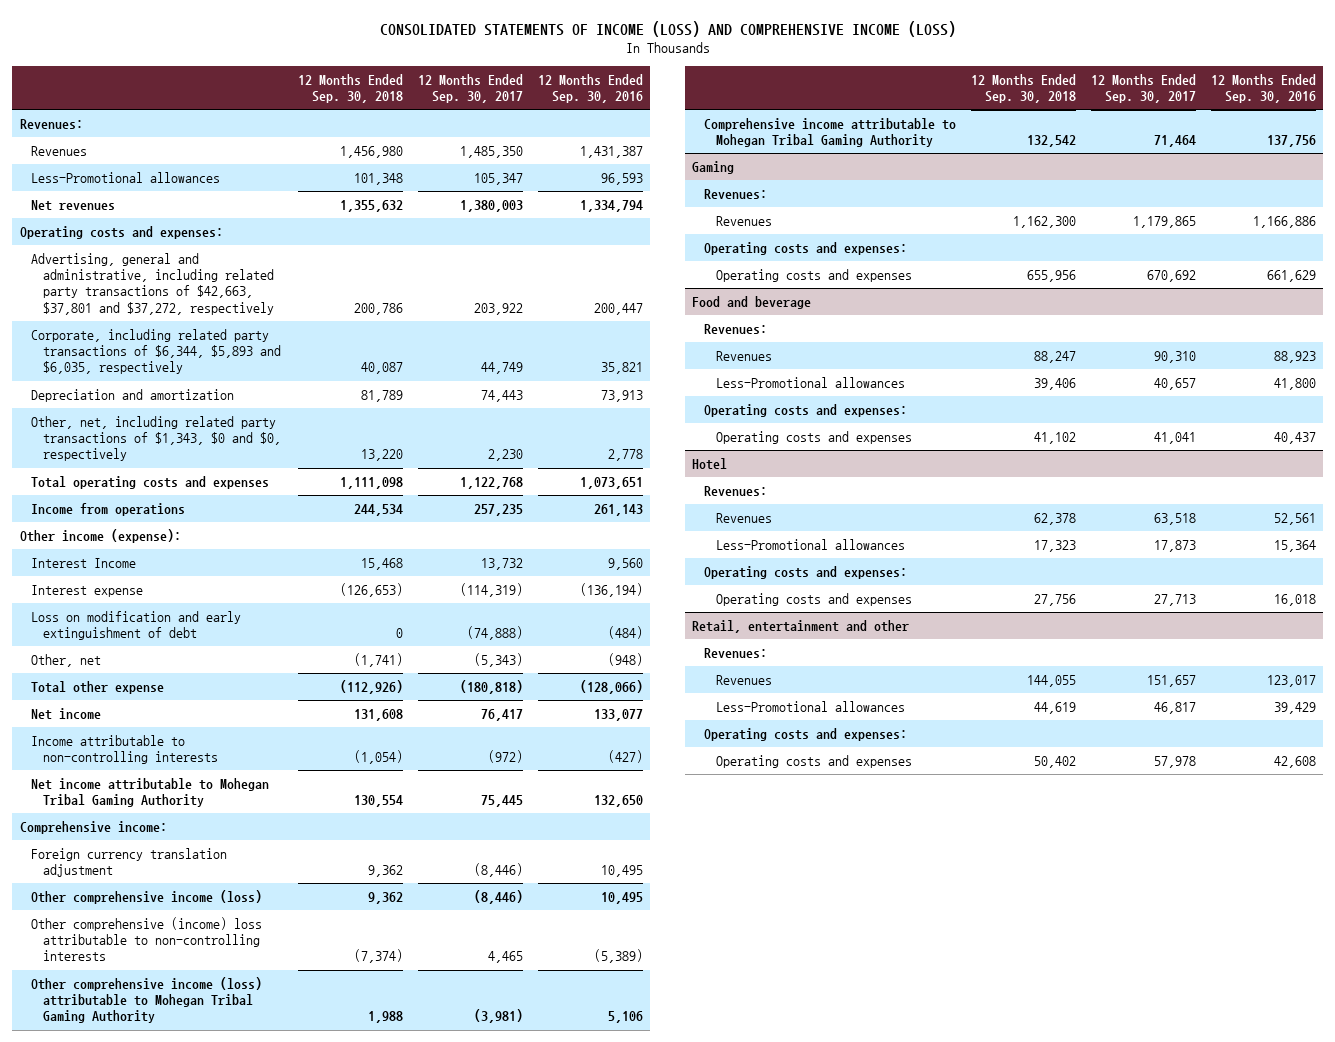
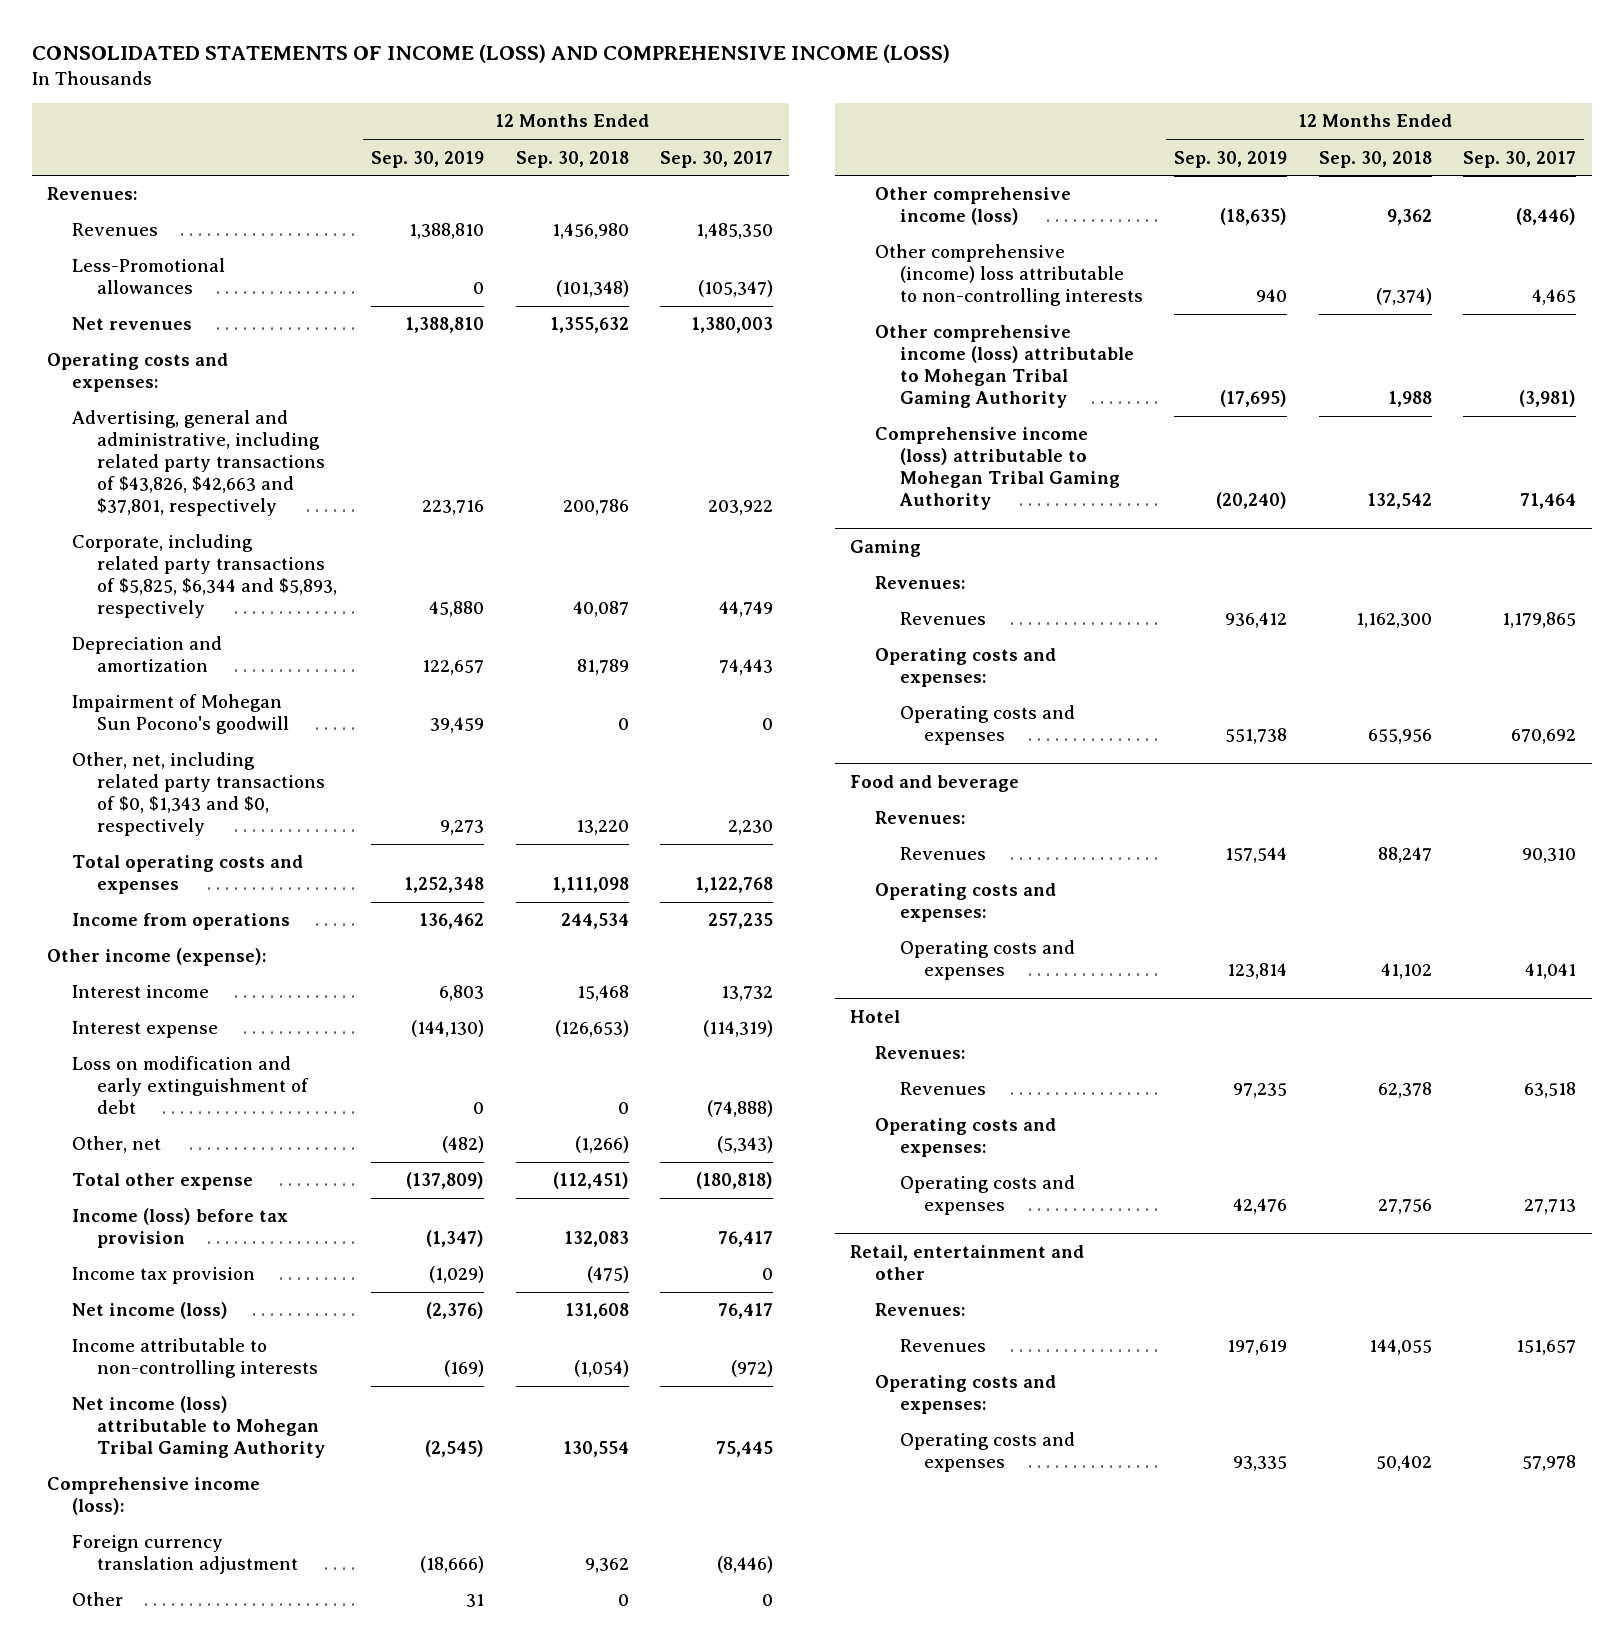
[538,73,644,104] 12 Months Ended Sep. 30, 2016 -> none
none -> [371,150,485,168] Sep. 30, 2019
[354,172,404,185] 101,348 -> [555,280,629,298] (101,348)
[474,172,524,185] 105,347 -> [698,280,774,298] (105,347)
[31,252,274,315] Advertising, general and administrative, including related party transactions of $42,663, $37,801 and $37,272, respectively -> [72,410,325,516] Advertising, general and administrative, including related party transactions of $43,826, $42,663 and $37,801, respectively
[31,328,281,375] Corporate, including related party transactions of $6,344, $5,893 and $6,035, respectively -> [72,534,337,619] Corporate, including related party transactions of $5,825, $6,344 and $5,893, respectively
none -> [72,694,289,735] Impairment of Mohegan Sun Pocono's goodwill
[31,415,281,462] Other, net, including related party transactions of $1,343, $0 and $0, respectively -> [72,752,325,837] Other, net, including related party transactions of $0, $1,343 and $0, respectively
[31,557,137,568] Interest Income -> [72,985,210,999] Interest income
[354,652,404,667] (1,741) -> [574,1136,629,1154] (1,266)
[340,679,404,694] (112,926) -> [552,1172,629,1190] (112,451)
none -> [72,1208,289,1249] Income (loss) before tax provision
none -> [72,1267,256,1285] Income tax provision
[31,707,102,720] Net income -> [72,1302,229,1320] Net income (loss)
[31,777,270,808] Net income attributable to Mohegan Tribal Gaming Authority -> [72,1396,325,1459] Net income (loss) attributable to Mohegan Tribal Gaming Authority
[19,820,167,834] Comprehensive income: -> [47,1477,261,1516] Comprehensive income (loss):
none -> [72,1592,124,1607] Other
[703,117,956,148] Comprehensive income attributable to Mohegan Tribal Gaming Authority -> [875,427,1120,511] Comprehensive income (loss) attributable to Mohegan Tribal Gaming Authority
[715,376,905,388] Less-Promotional allowances -> none
[715,538,905,550] Less-Promotional allowances -> none
[715,700,905,712] Less-Promotional allowances -> none

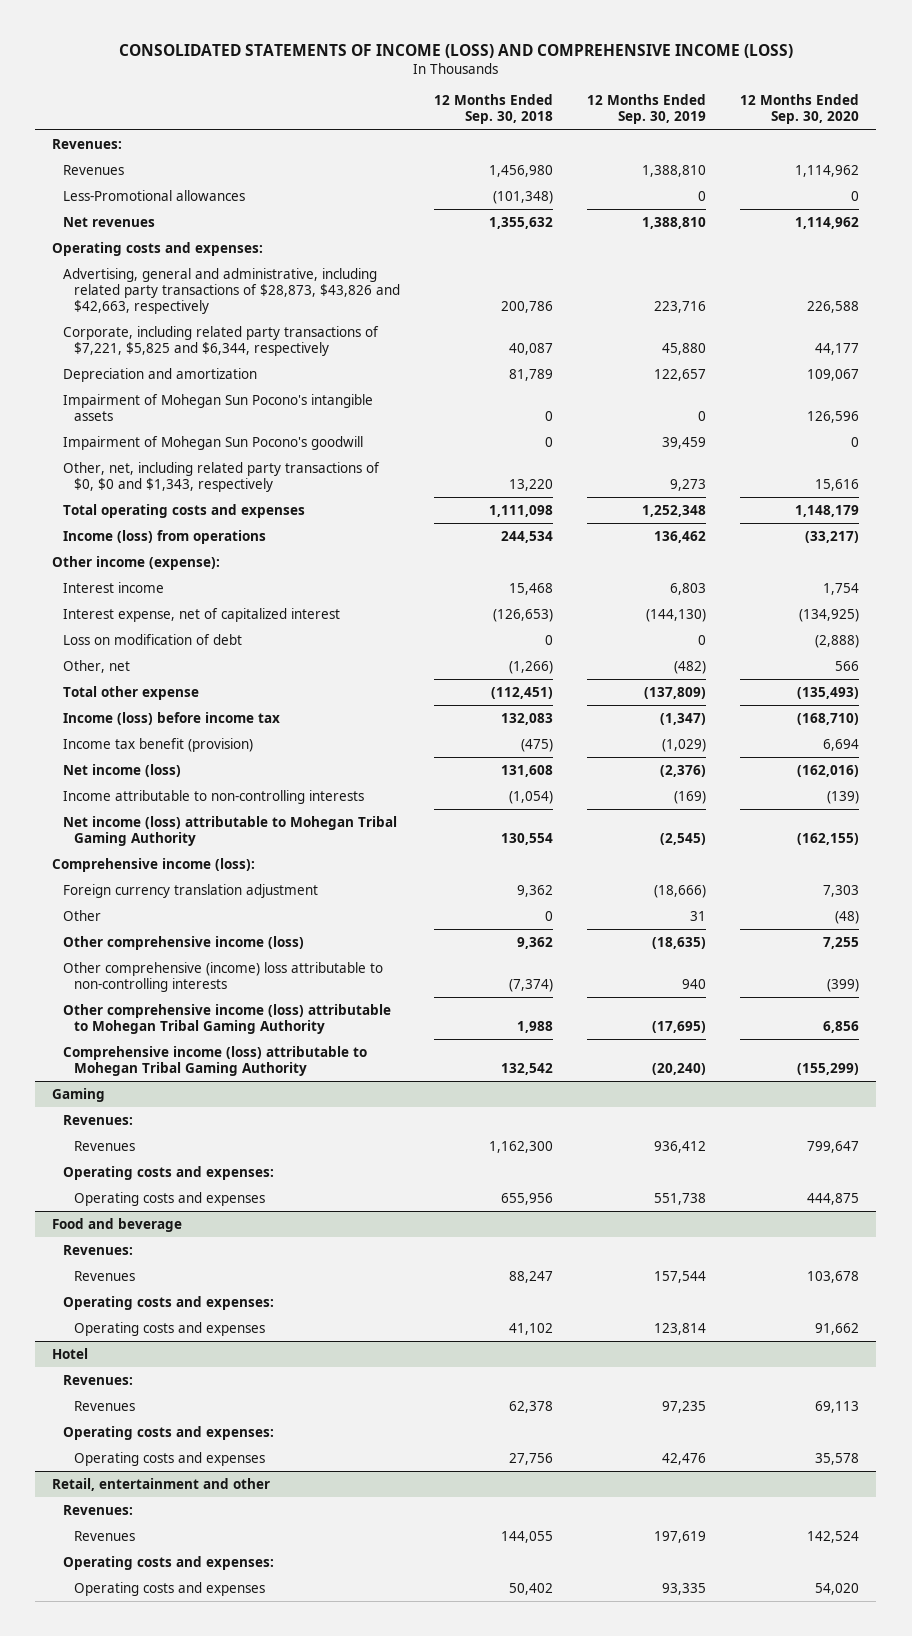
[660,150,774,168] Sep. 30, 2017 -> none
none -> [740,94,860,125] 12 Months Ended Sep. 30, 2020
[72,410,325,516] Advertising, general and administrative, including related party transactions of $43,826, $42,663 and $37,801, respectively -> [62,267,400,315] Advertising, general and administrative, including related party transactions of $28,873, $43,826 and $42,663, respectively
[72,534,337,619] Corporate, including related party transactions of $5,825, $6,344 and $5,893, respectively -> [62,325,379,357] Corporate, including related party transactions of $7,221, $5,825 and $6,344, respectively
none -> [62,393,373,422] Impairment of Mohegan Sun Pocono's intangible assets
[72,752,325,837] Other, net, including related party transactions of $0, $1,343 and $0, respectively -> [62,461,380,493] Other, net, including related party transactions of $0, $0 and $1,343, respectively
[72,913,291,931] Income from operations -> [62,529,266,544] Income (loss) from operations
[72,1021,219,1039] Interest expense -> [62,607,340,622] Interest expense, net of capitalized interest
[72,1056,309,1115] Loss on modification and early extinguishment of debt -> [62,633,242,645] Loss on modification of debt
[72,1208,289,1249] Income (loss) before tax provision -> [62,711,280,725] Income (loss) before income tax
[72,1267,256,1285] Income tax provision -> [62,737,253,752] Income tax benefit (provision)

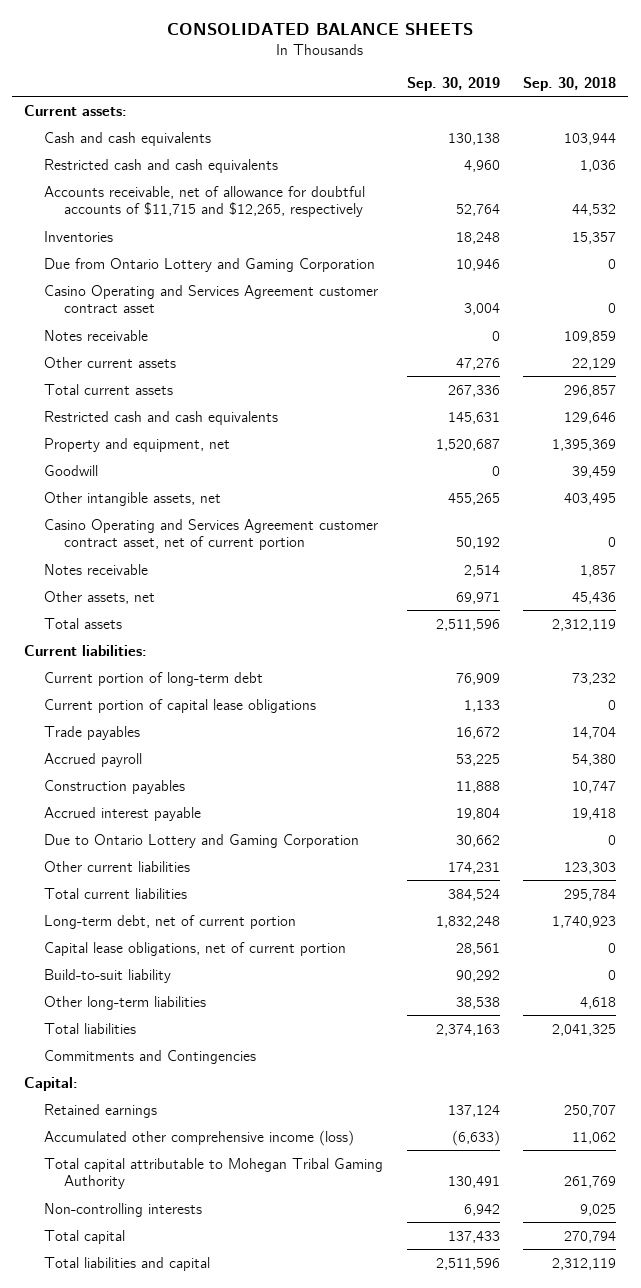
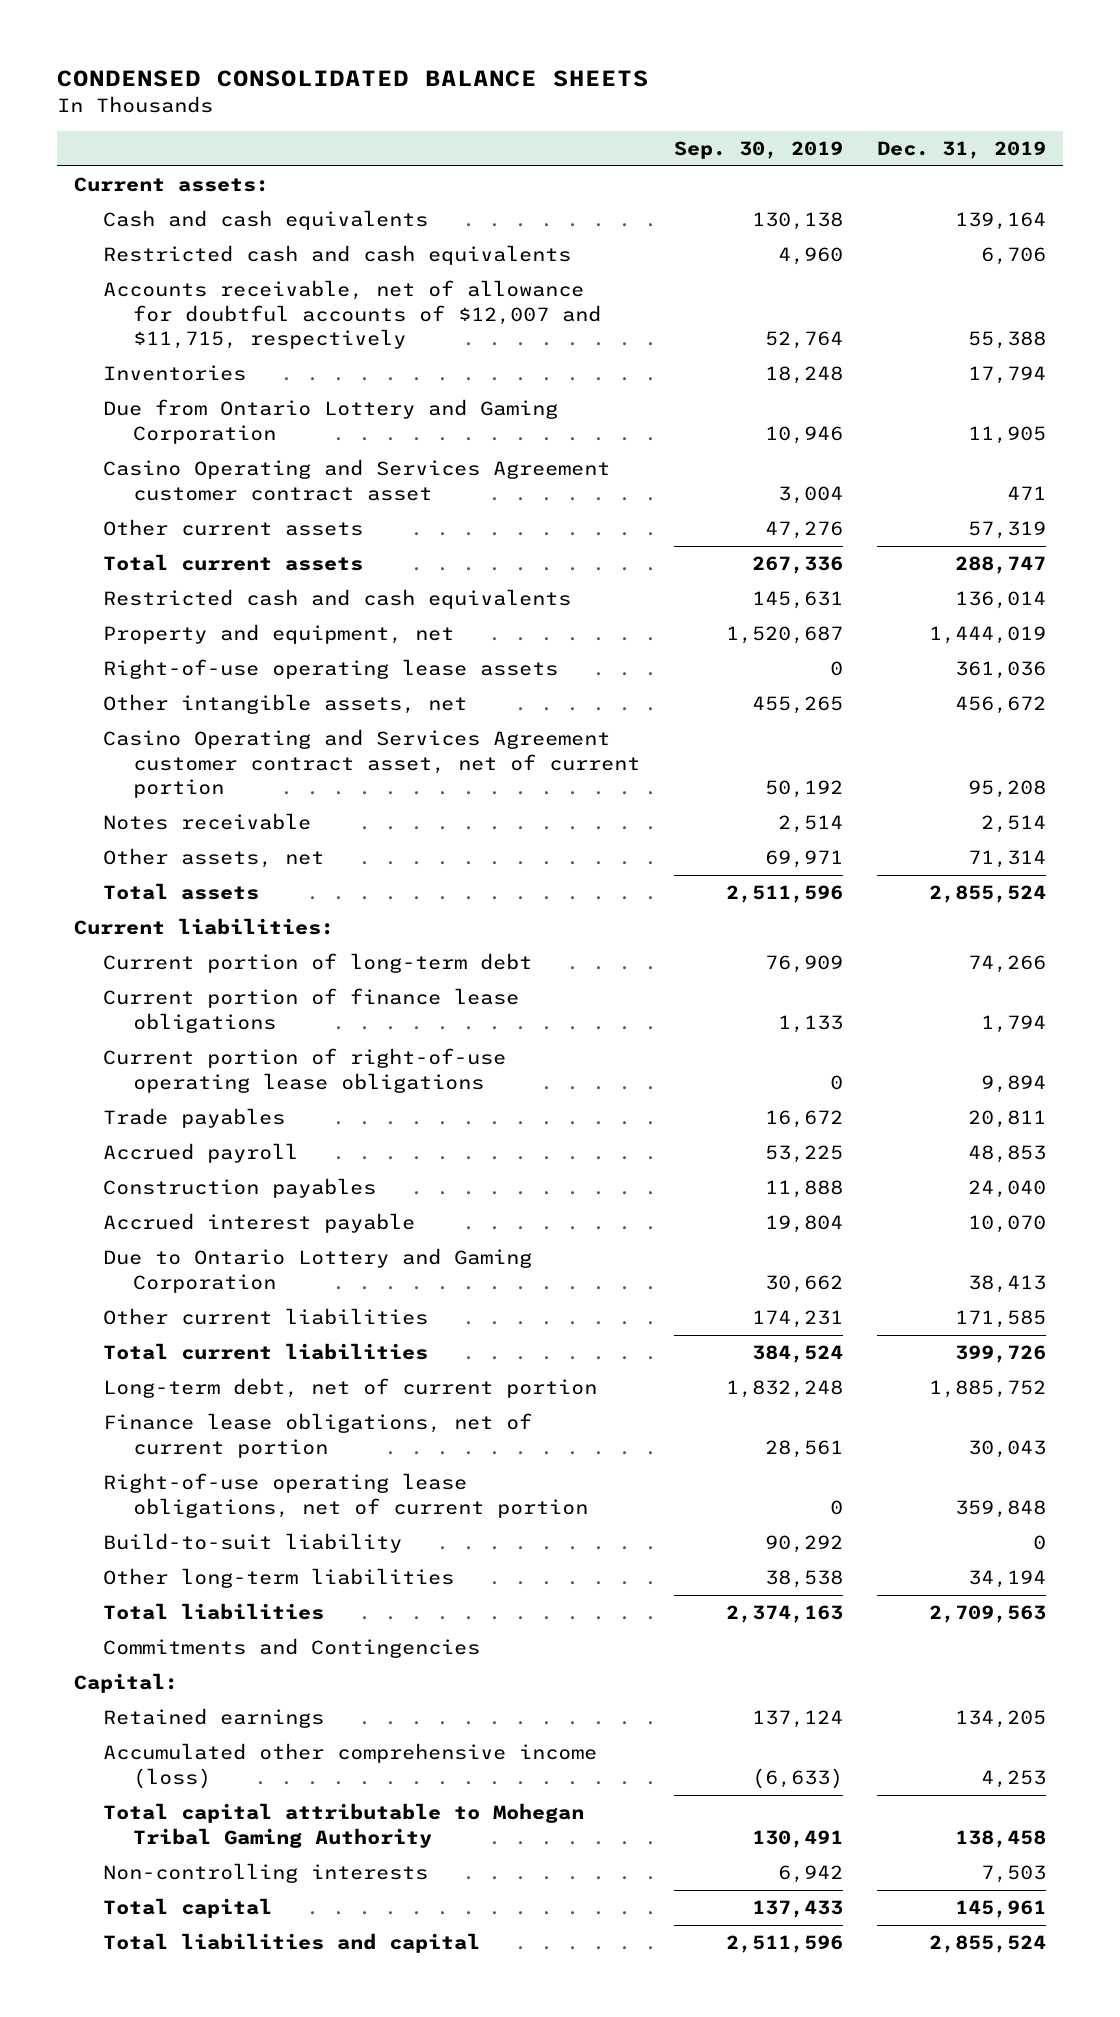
[167,23,474,36] CONSOLIDATED BALANCE SHEETS -> [56,70,649,88] CONDENSED CONSOLIDATED BALANCE SHEETS
[523,76,617,91] Sep. 30, 2018 -> none
none -> [876,140,1046,159] Dec. 31, 2019
[44,185,366,218] Accounts receivable, net of allowance for doubtful accounts of $11,715 and $12,265, respectively -> [103,280,601,350] Accounts receivable, net of allowance for doubtful accounts of $12,007 and $11,715, respectively
[44,329,149,341] Notes receivable -> none
[44,464,99,476] Goodwill -> none
none -> [103,659,559,680] Right-of-use operating lease assets
[44,698,317,713] Current portion of capital lease obligations -> [103,988,520,1033] Current portion of finance lease obligations
none -> [103,1048,507,1093] Current portion of right-of-use operating lease obligations
[44,941,347,956] Capital lease obligations, net of current portion -> [103,1413,533,1458] Finance lease obligations, net of current portion
none -> [103,1473,588,1518] Right-of-use operating lease obligations, net of current portion

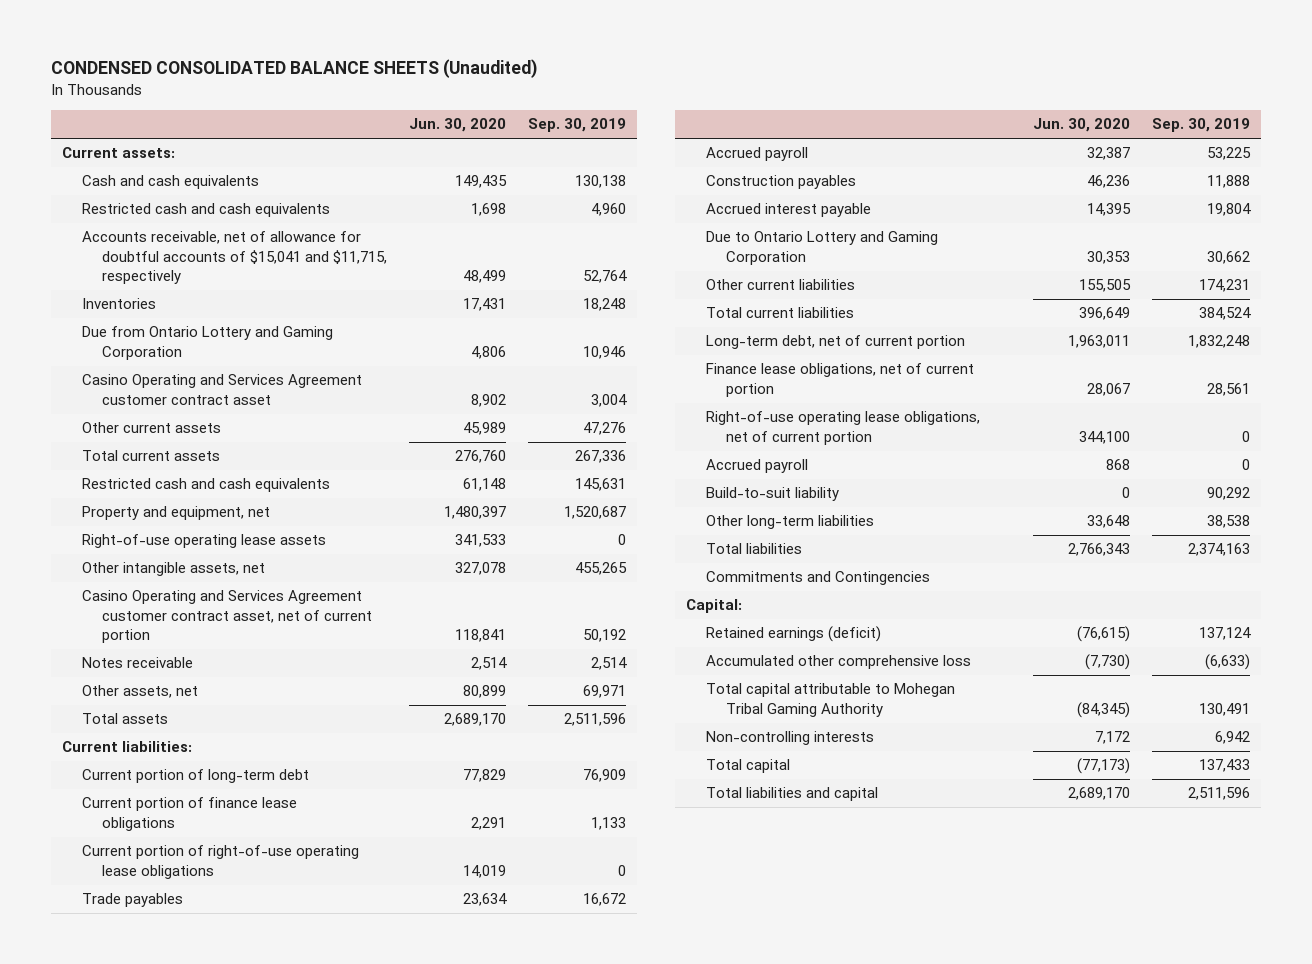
[56,70,649,88] CONDENSED CONSOLIDATED BALANCE SHEETS -> [50,59,538,79] CONDENSED CONSOLIDATED BALANCE SHEETS (Unaudited)
[876,140,1046,159] Dec. 31, 2019 -> none
none -> [409,118,507,133] Jun. 30, 2020
[103,280,601,350] Accounts receivable, net of allowance for doubtful accounts of $12,007 and $11,715, respectively -> [82,231,388,285] Accounts receivable, net of allowance for doubtful accounts of $15,041 and $11,715, respectively
none -> [706,459,809,474] Accrued payroll
[103,1708,325,1729] Retained earnings -> [706,626,882,643] Retained earnings (deficit)
[103,1743,598,1789] Accumulated other comprehensive income (loss) -> [706,655,972,670] Accumulated other comprehensive loss

